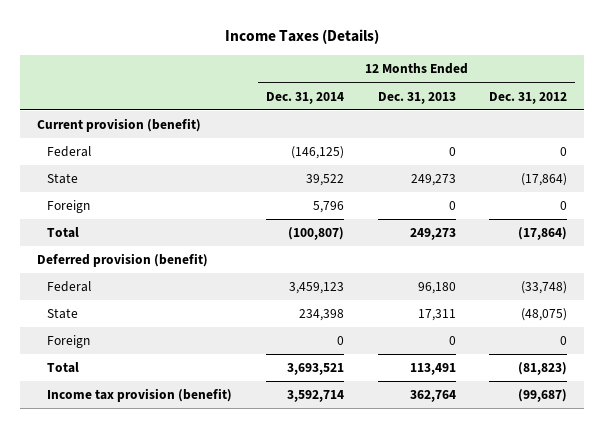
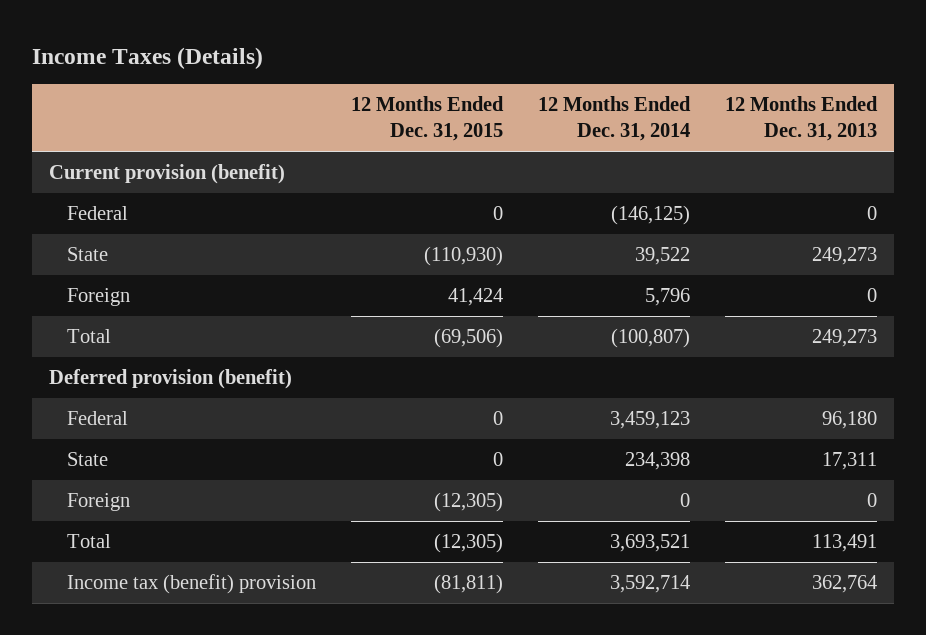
[489,91,568,104] Dec. 31, 2012 -> none
none -> [350,96,504,142] 12 Months Ended Dec. 31, 2015
[47,388,233,403] Income tax provision (benefit) -> [66,574,316,595] Income tax (benefit) provision

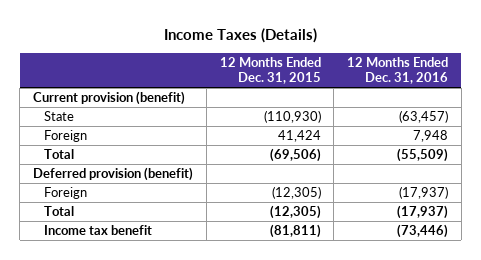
[537,96,691,142] 12 Months Ended Dec. 31, 2014 -> none
[724,96,878,142] 12 Months Ended Dec. 31, 2013 -> none
none -> [347,56,449,85] 12 Months Ended Dec. 31, 2016
[66,206,128,221] Federal -> none
[66,411,128,426] Federal -> none
[66,452,108,467] State -> none
[66,574,316,595] Income tax (benefit) provision -> [44,225,153,236] Income tax benefit

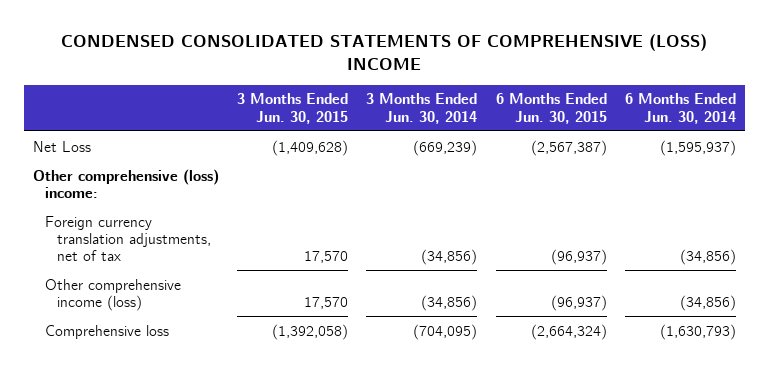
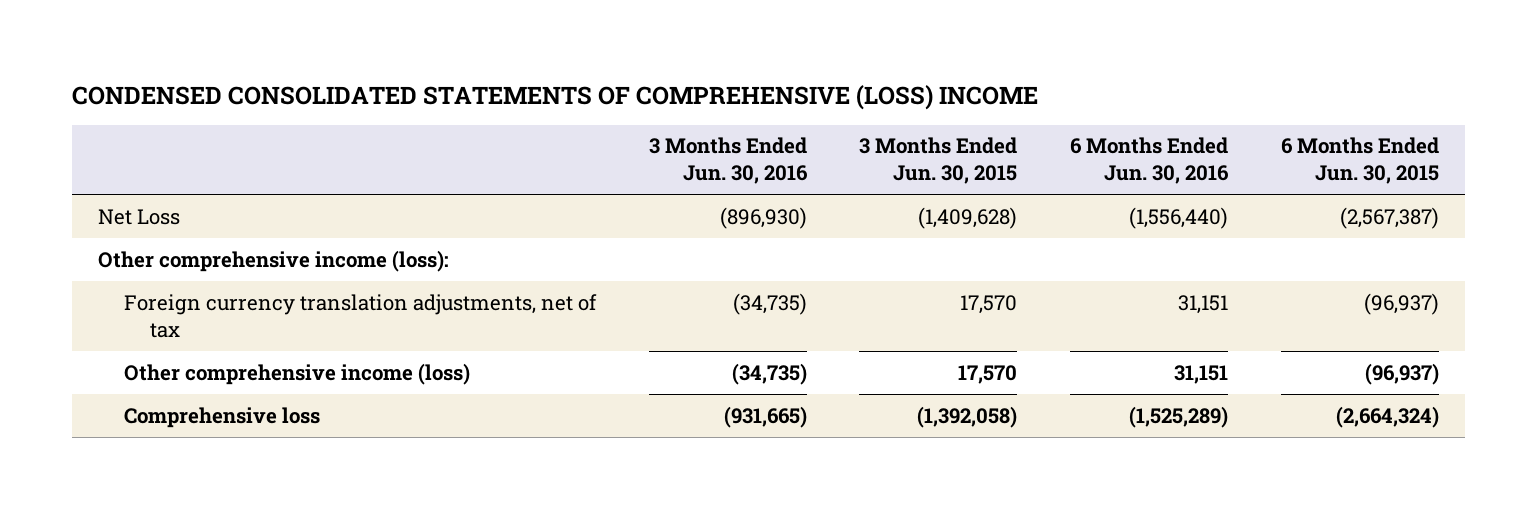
[366,93,478,124] 3 Months Ended Jun. 30, 2014 -> none
[624,93,736,124] 6 Months Ended Jun. 30, 2014 -> none
none -> [648,137,808,185] 3 Months Ended Jun. 30, 2016
none -> [1069,137,1229,185] 6 Months Ended Jun. 30, 2016
[32,168,219,198] Other comprehensive (loss) income: -> [97,249,449,272] Other comprehensive income (loss):

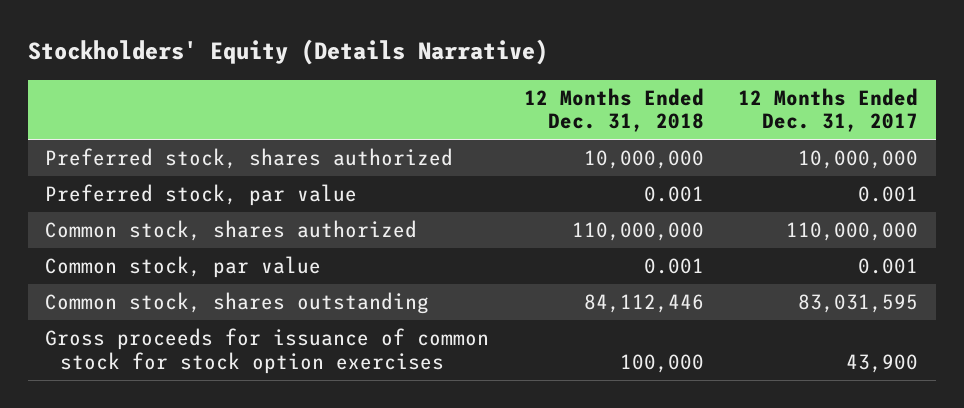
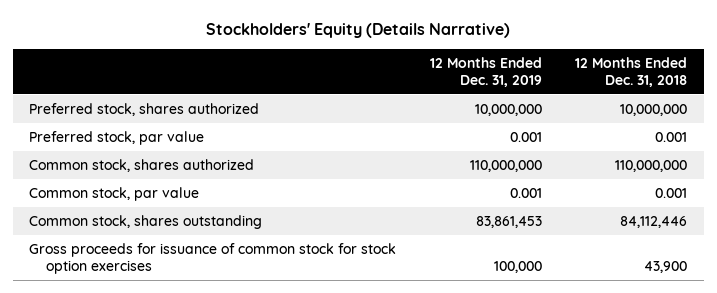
[738,87,919,133] 12 Months Ended Dec. 31, 2017 -> none
none -> [429,56,542,87] 12 Months Ended Dec. 31, 2019
[619,353,704,373] 100,000 -> [644,261,688,274] 43,900

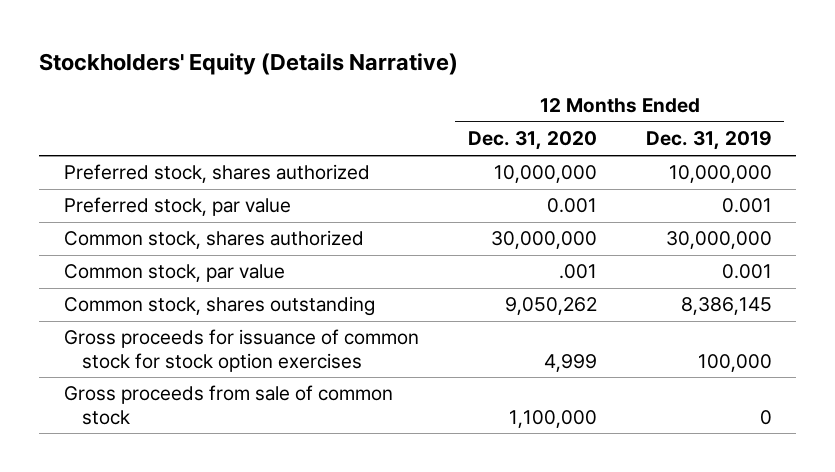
[575,56,688,87] 12 Months Ended Dec. 31, 2018 -> none
none -> [467,131,597,151] Dec. 31, 2020
[469,159,542,172] 110,000,000 -> [665,231,772,250] 30,000,000
[475,215,542,228] 83,861,453 -> [680,297,772,316] 8,386,145
none -> [63,385,393,425] Gross proceeds from sale of common stock

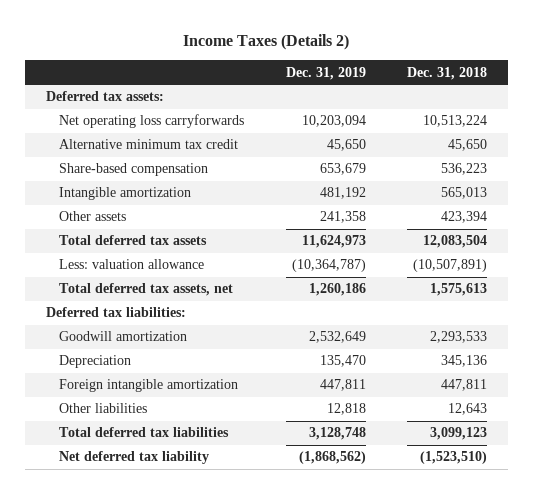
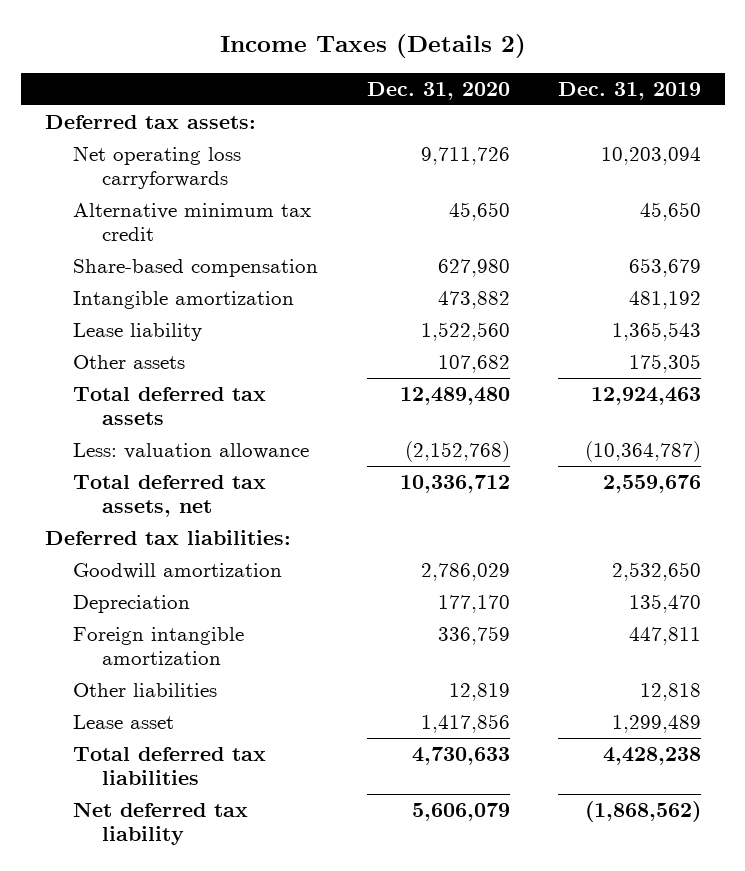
[407,66,488,80] Dec. 31, 2018 -> none
none -> [366,82,510,101] Dec. 31, 2020
none -> [73,323,203,342] Lease liability
[319,211,366,224] 241,358 -> [628,354,701,374] 175,305
[301,235,366,249] 11,624,973 -> [590,387,701,406] 12,924,463
[308,283,366,297] 1,260,186 -> [602,475,701,494] 2,559,676
[308,331,366,344] 2,532,649 -> [611,562,701,582] 2,532,650
none -> [73,715,175,730] Lease asset
[308,427,366,441] 3,128,748 -> [602,747,701,766] 4,428,238

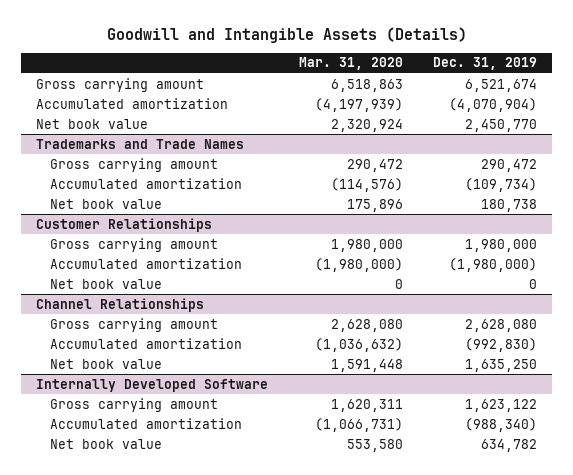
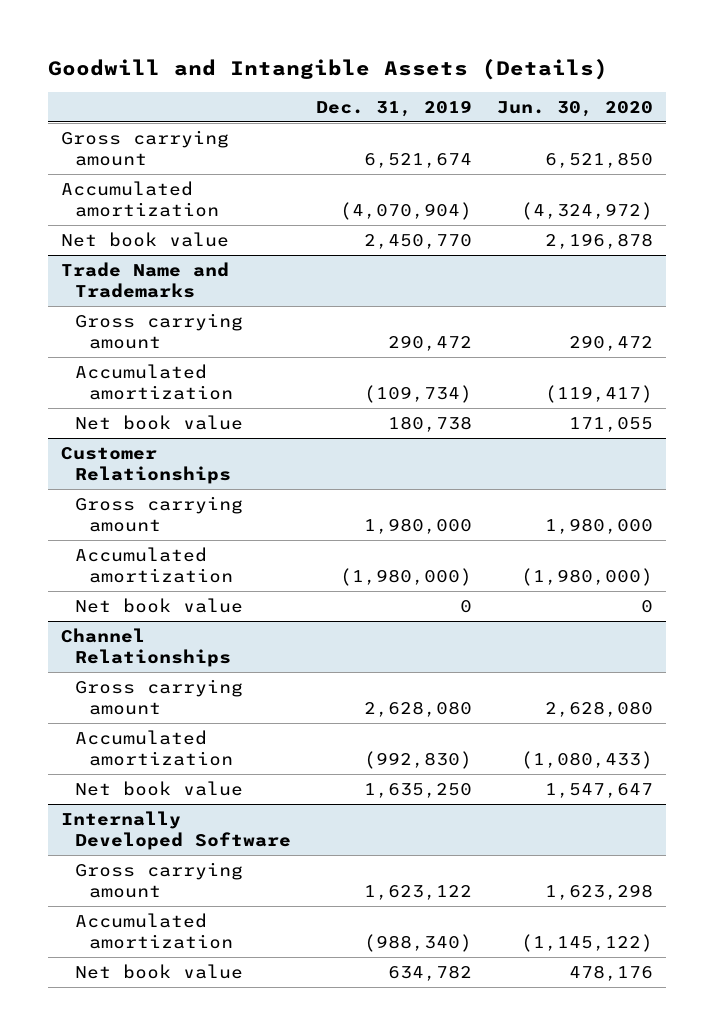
[298,57,403,71] Mar. 31, 2020 -> none
none -> [496,100,653,117] Jun. 30, 2020
[35,138,244,149] Trademarks and Trade Names -> [60,262,229,298] Trade Name and Trademarks

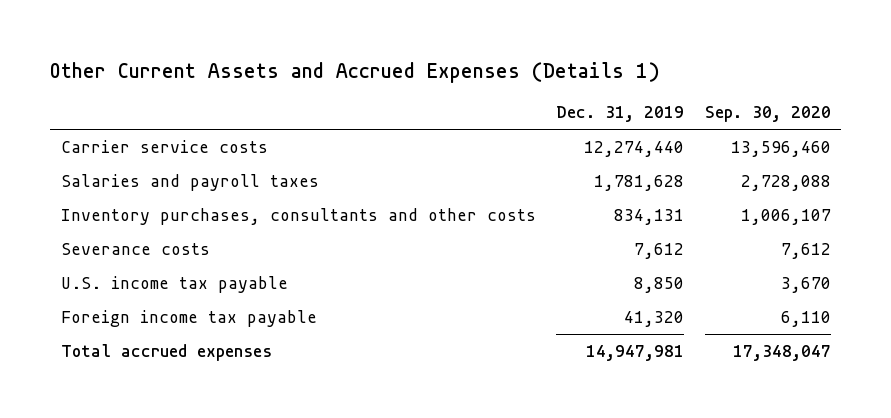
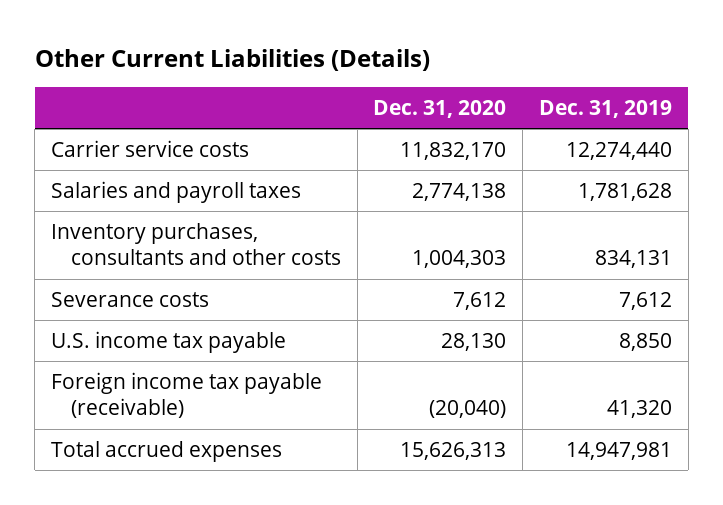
[50,61,661,83] Other Current Assets and Accrued Expenses (Details 1) -> [34,48,430,71] Other Current Liabilities (Details)
[704,106,831,123] Sep. 30, 2020 -> none
none -> [373,100,507,119] Dec. 31, 2020
[60,310,317,328] Foreign income tax payable -> [50,371,322,419] Foreign income tax payable (receivable)

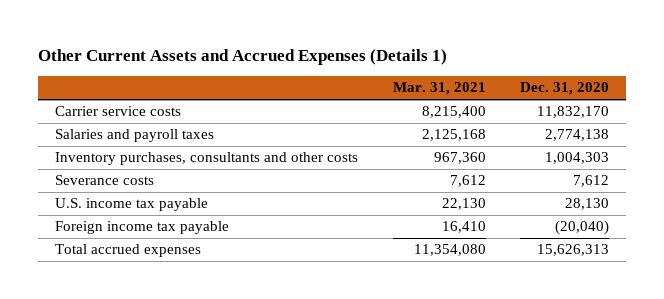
[34,48,430,71] Other Current Liabilities (Details) -> [38,49,448,66] Other Current Assets and Accrued Expenses (Details 1)
[539,100,673,119] Dec. 31, 2019 -> none
none -> [392,82,486,96] Mar. 31, 2021
[50,371,322,419] Foreign income tax payable (receivable) -> [55,221,230,235] Foreign income tax payable

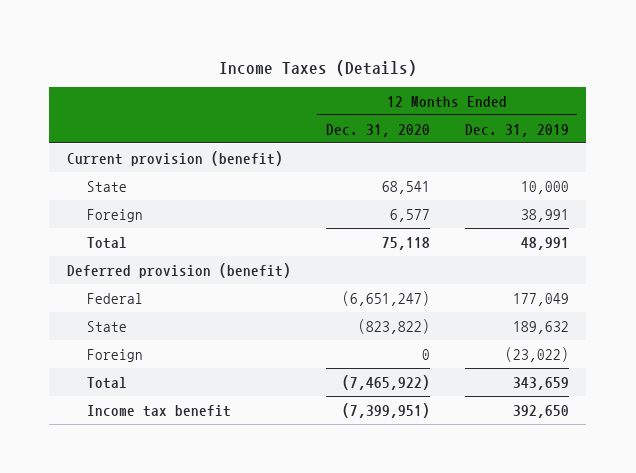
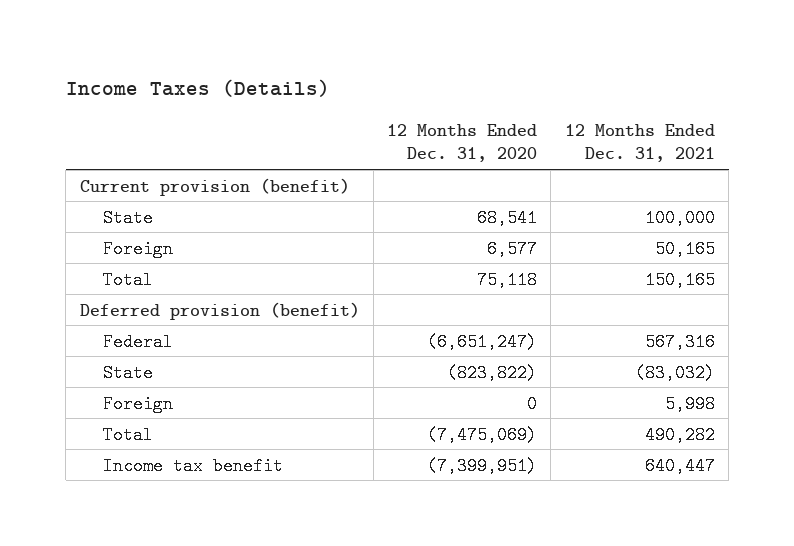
[464,123,569,137] Dec. 31, 2019 -> none
none -> [564,123,715,163] 12 Months Ended Dec. 31, 2021
[341,374,430,390] (7,465,922) -> [427,425,538,444] (7,475,069)

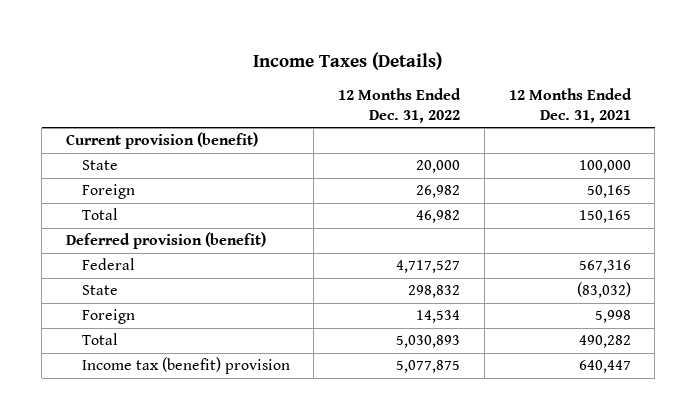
[387,123,538,163] 12 Months Ended Dec. 31, 2020 -> none
none -> [338,88,462,123] 12 Months Ended Dec. 31, 2022
[103,456,284,475] Income tax benefit -> [81,357,290,375] Income tax (benefit) provision

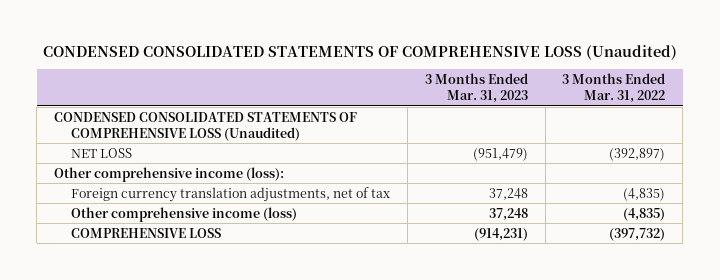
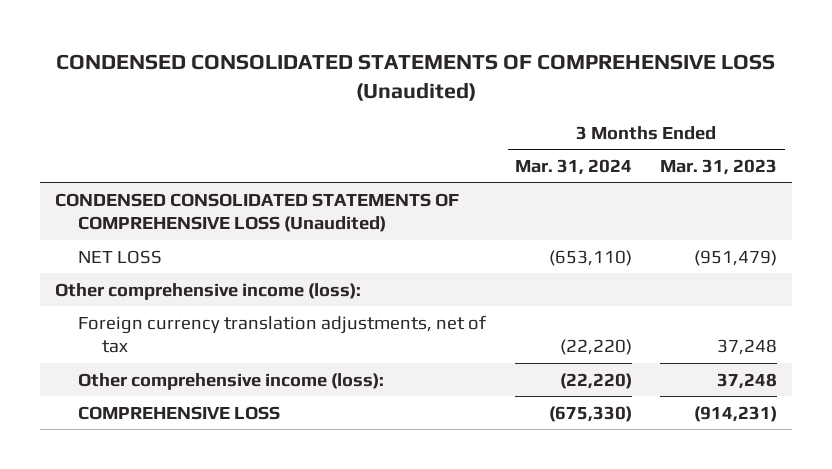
[562,73,666,104] 3 Months Ended Mar. 31, 2022 -> none
none -> [514,158,632,175] Mar. 31, 2024
[71,206,298,222] Other comprehensive income (loss) -> [78,372,385,390] Other comprehensive income (loss):

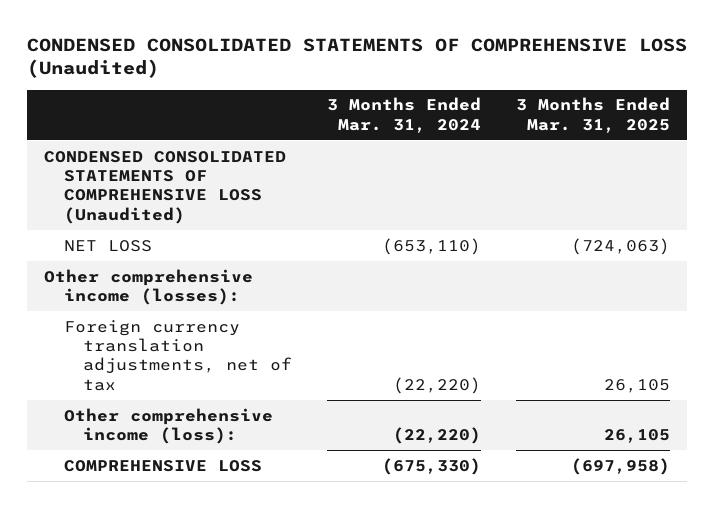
[660,158,778,175] Mar. 31, 2023 -> none
none -> [515,97,670,133] 3 Months Ended Mar. 31, 2025
[54,282,361,300] Other comprehensive income (loss): -> [44,268,254,306] Other comprehensive income (losses):

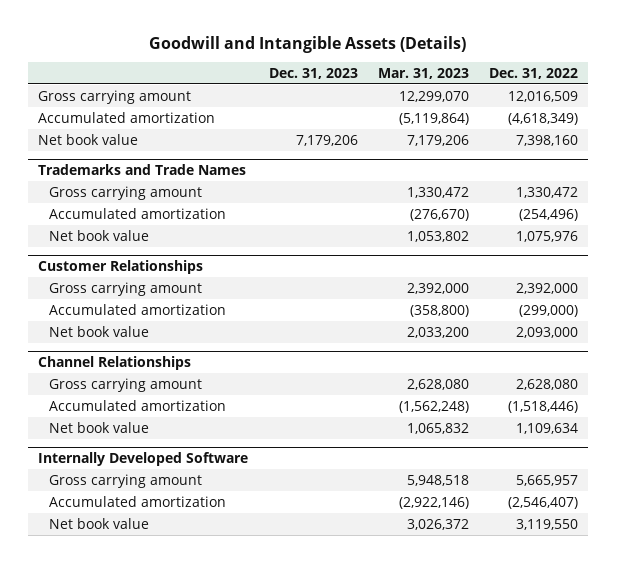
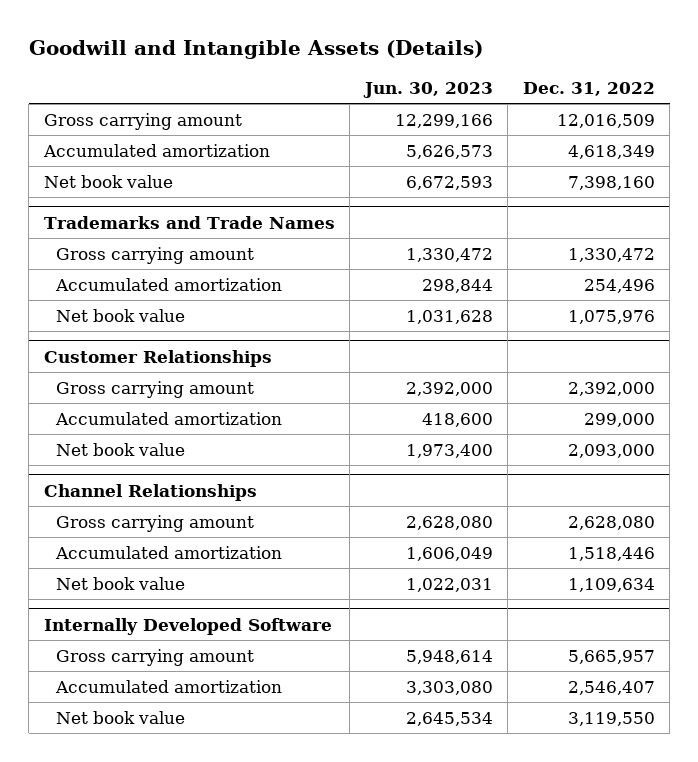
[268,67,358,79] Dec. 31, 2023 -> none
[377,67,469,79] Mar. 31, 2023 -> none
none -> [362,82,493,99] Jun. 30, 2023
[508,112,579,125] (4,618,349) -> [567,144,655,159] 4,618,349
[519,208,579,221] (254,496) -> [583,278,655,293] 254,496
[519,304,579,317] (299,000) -> [583,412,655,427] 299,000
[508,400,579,413] (1,518,446) -> [567,546,655,561] 1,518,446
[508,496,579,509] (2,546,407) -> [567,680,655,695] 2,546,407

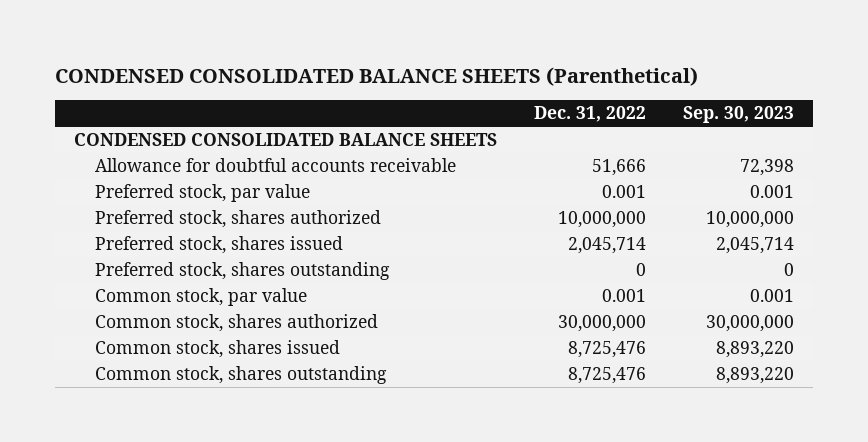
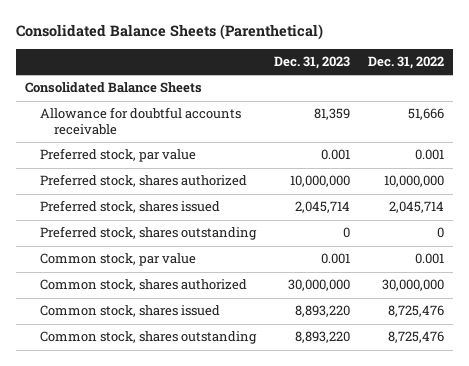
[55,66,699,86] CONDENSED CONSOLIDATED BALANCE SHEETS (Parenthetical) -> [16,23,324,40] Consolidated Balance Sheets (Parenthetical)
[682,106,794,124] Sep. 30, 2023 -> none
none -> [273,56,350,70] Dec. 31, 2023
[73,133,497,147] CONDENSED CONSOLIDATED BALANCE SHEETS -> [25,82,203,94] Consolidated Balance Sheets

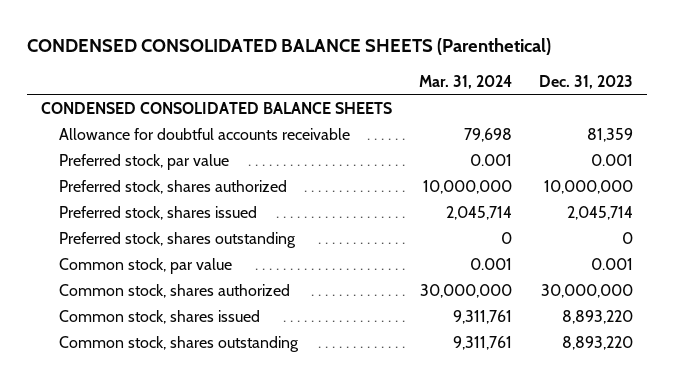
[16,23,324,40] Consolidated Balance Sheets (Parenthetical) -> [27,38,552,56] CONDENSED CONSOLIDATED BALANCE SHEETS (Parenthetical)
[367,56,444,70] Dec. 31, 2022 -> none
none -> [419,74,513,89] Mar. 31, 2024
[25,82,203,94] Consolidated Balance Sheets -> [40,101,392,114] CONDENSED CONSOLIDATED BALANCE SHEETS

